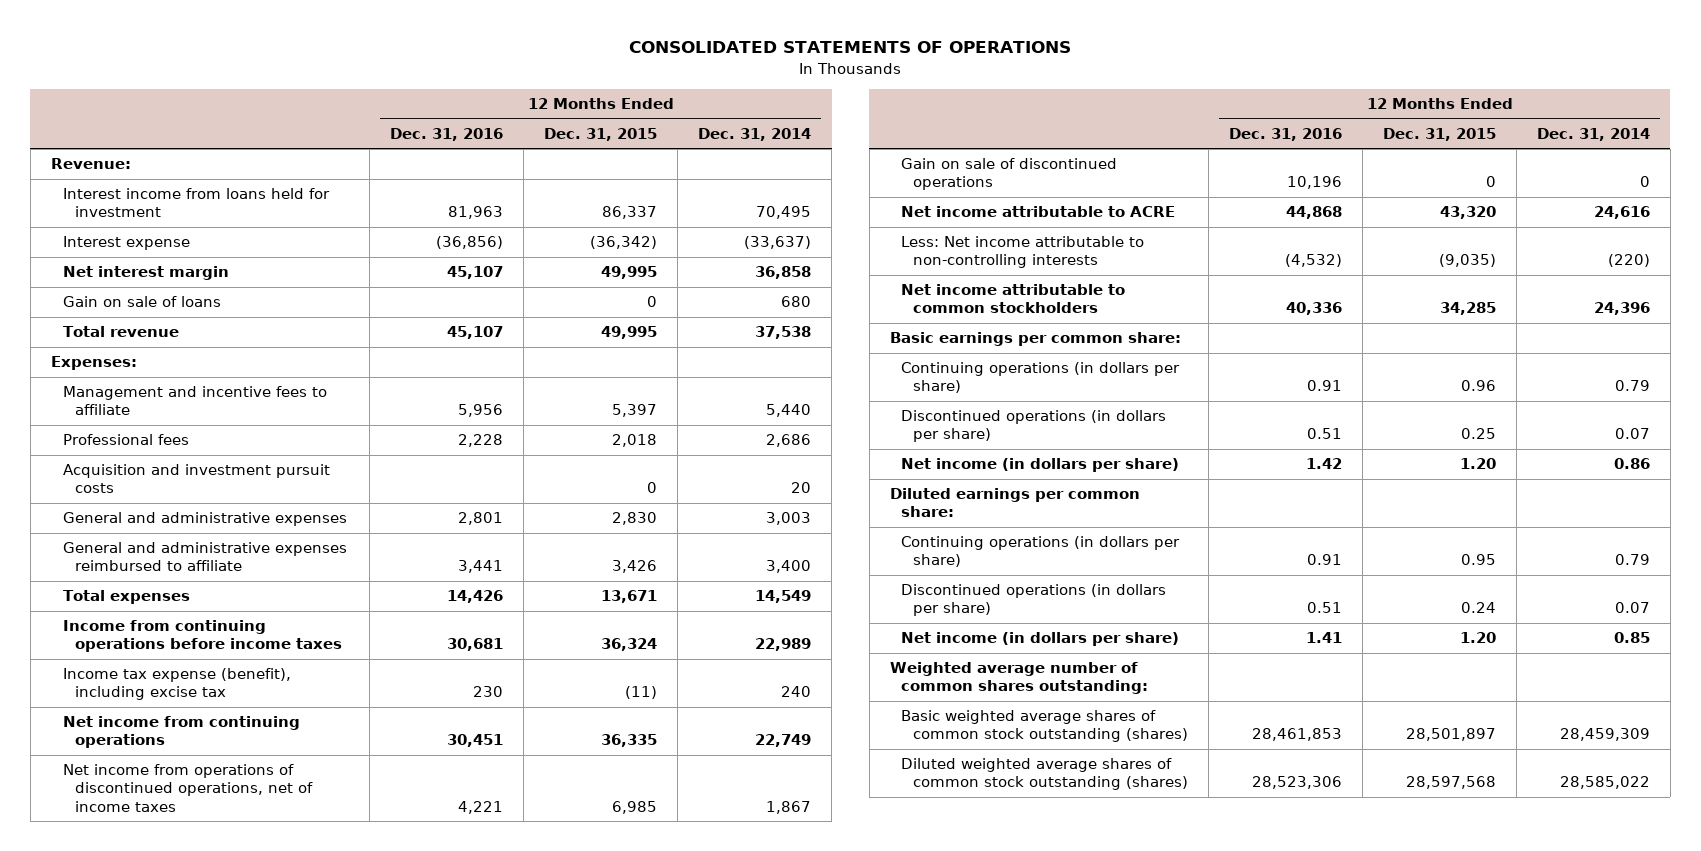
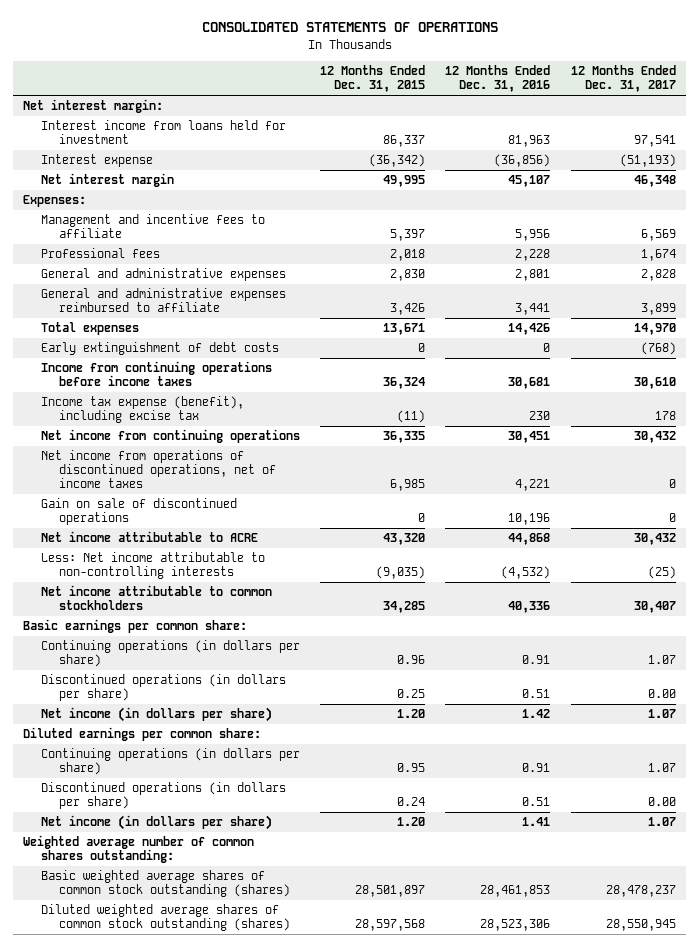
[698,127,812,141] Dec. 31, 2014 -> none
none -> [570,65,676,93] 12 Months Ended Dec. 31, 2017
[50,158,131,170] Revenue: -> [23,99,164,114] Net interest margin:
[62,296,221,308] Gain on sale of loans -> none
[62,326,179,338] Total revenue -> none
[62,464,330,494] Acquisition and investment pursuit costs -> none
none -> [41,342,280,356] Early extinguishment of debt costs

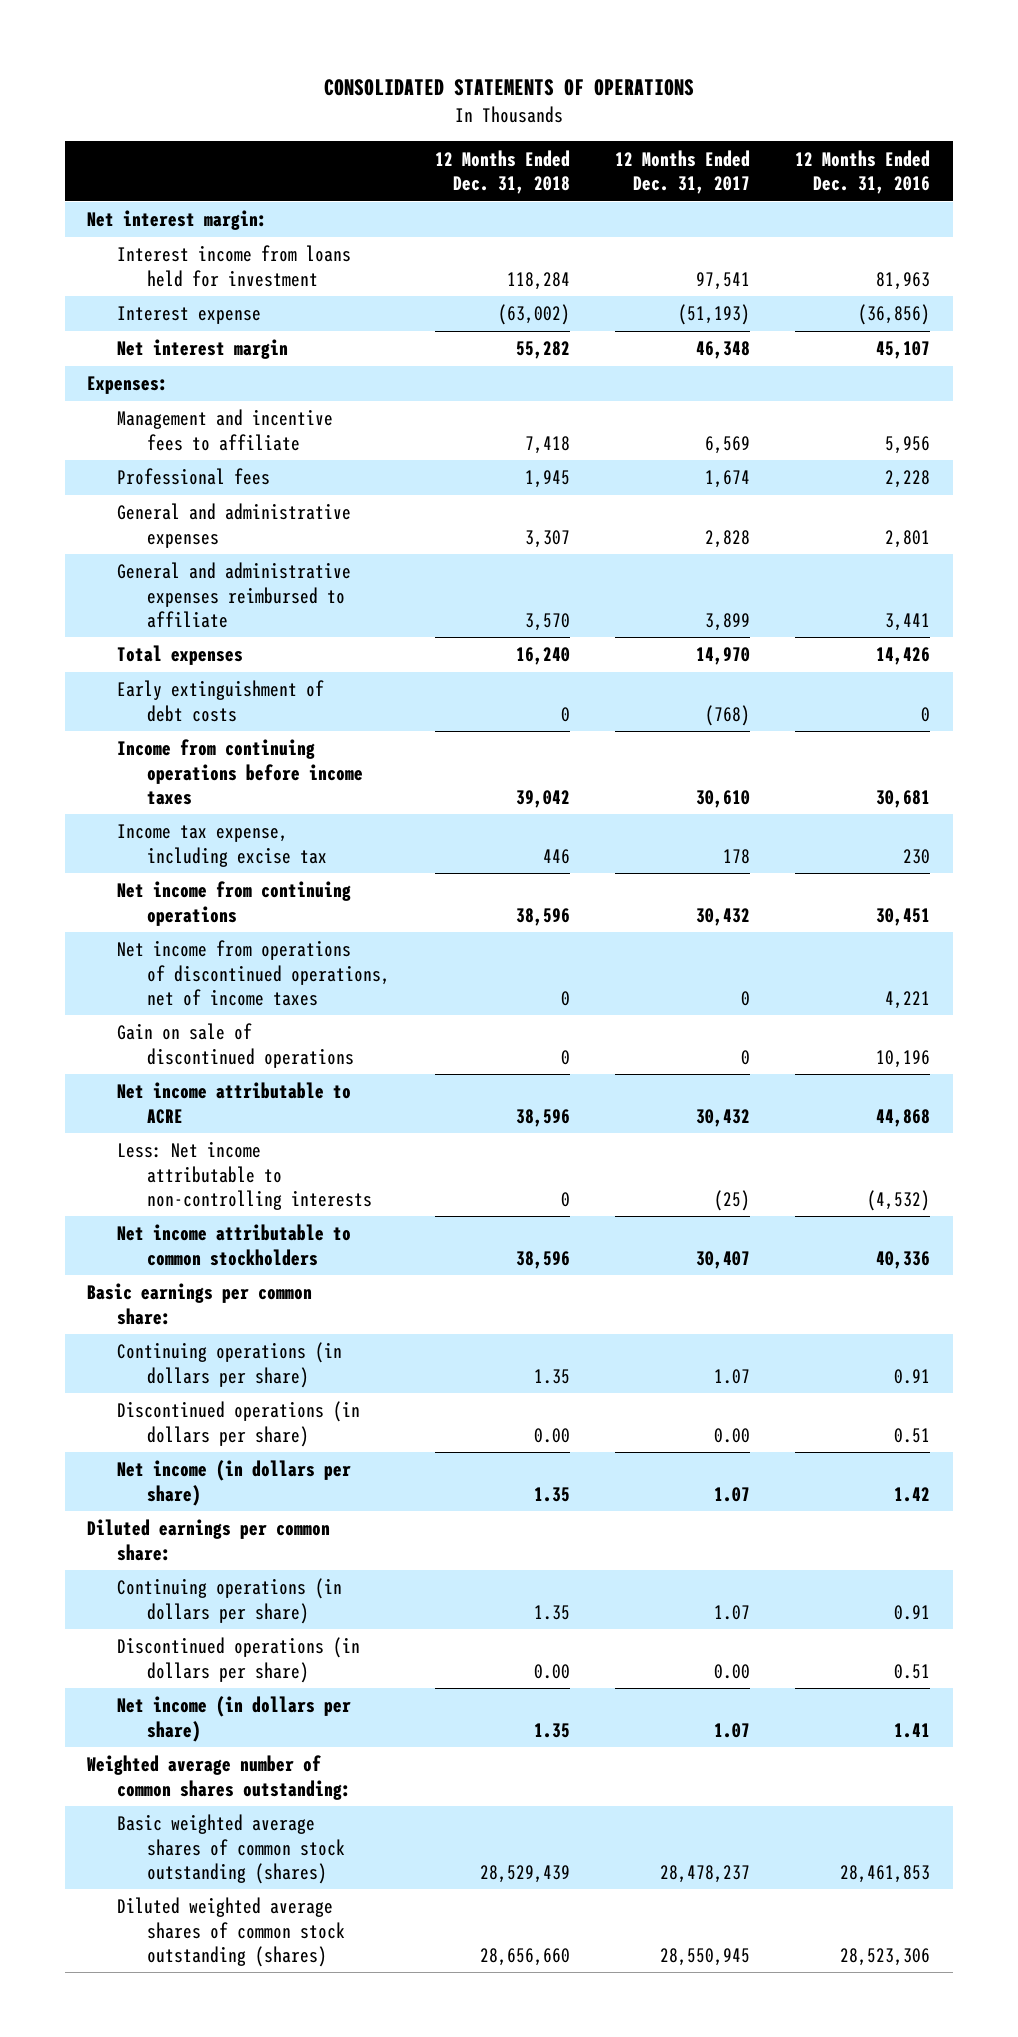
[320,65,426,93] 12 Months Ended Dec. 31, 2015 -> none
none -> [434,149,570,194] 12 Months Ended Dec. 31, 2018
[41,396,245,424] Income tax expense (benefit), including excise tax -> [117,824,327,867] Income tax expense, including excise tax

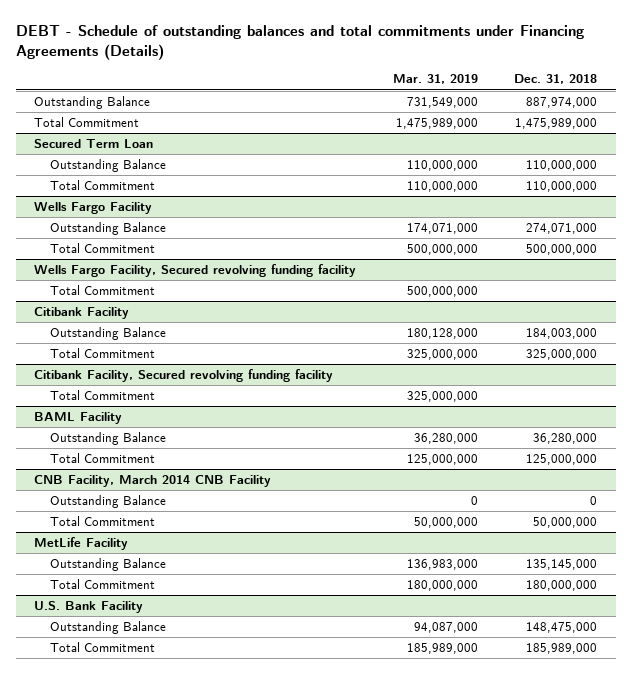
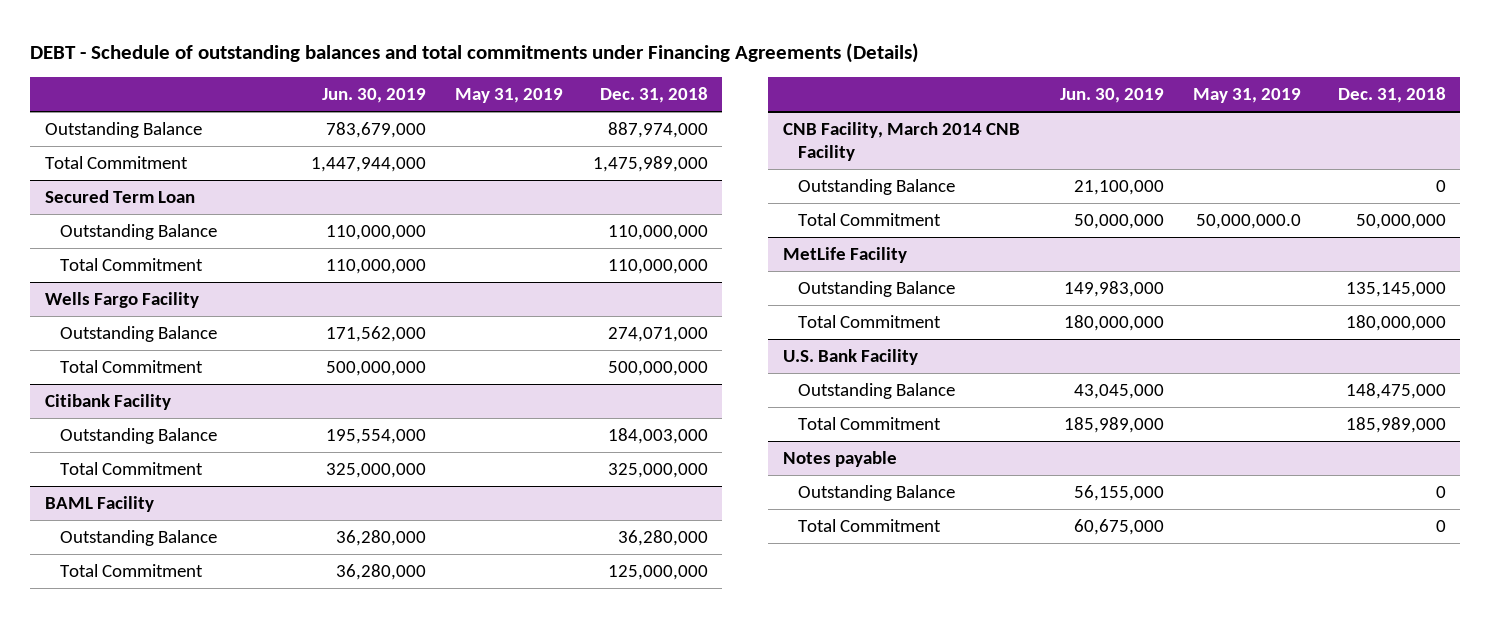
[392,74,478,85] Mar. 31, 2019 -> none
none -> [322,87,427,103] Jun. 30, 2019
none -> [455,87,564,103] May 31, 2019
[34,264,357,278] Wells Fargo Facility, Secured revolving funding facility -> none
[50,285,156,296] Total Commitment -> none
[34,369,334,383] Citibank Facility, Secured revolving funding facility -> none
[50,390,156,401] Total Commitment -> none
none -> [782,451,897,468] Notes payable
none -> [798,485,956,502] Outstanding Balance
none -> [798,519,942,533] Total Commitment

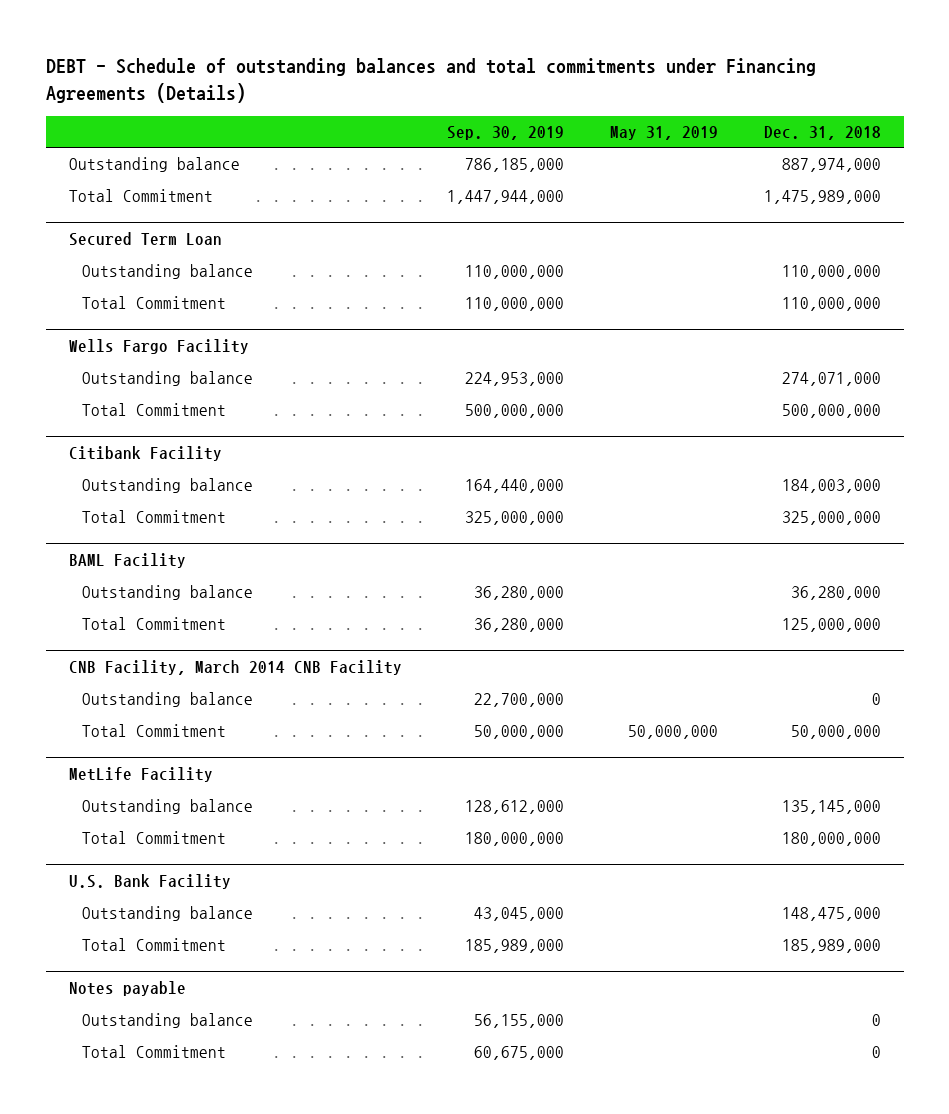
[322,87,427,103] Jun. 30, 2019 -> none
none -> [447,125,565,140] Sep. 30, 2019
[44,122,202,139] Outstanding Balance -> [68,157,240,173] Outstanding balance
[60,224,218,241] Outstanding Balance -> [81,264,253,280] Outstanding balance
[60,326,218,343] Outstanding Balance -> [81,371,253,387] Outstanding balance
[60,428,218,445] Outstanding Balance -> [81,478,253,494] Outstanding balance
[60,530,218,547] Outstanding Balance -> [81,585,253,601] Outstanding balance
[798,179,956,196] Outstanding Balance -> [81,692,253,708] Outstanding balance
[1196,214,1302,230] 50,000,000.0 -> [628,725,719,740] 50,000,000
[798,281,956,298] Outstanding Balance -> [81,799,253,815] Outstanding balance
[798,383,956,400] Outstanding Balance -> [81,906,253,922] Outstanding balance
[798,485,956,502] Outstanding Balance -> [81,1013,253,1029] Outstanding balance

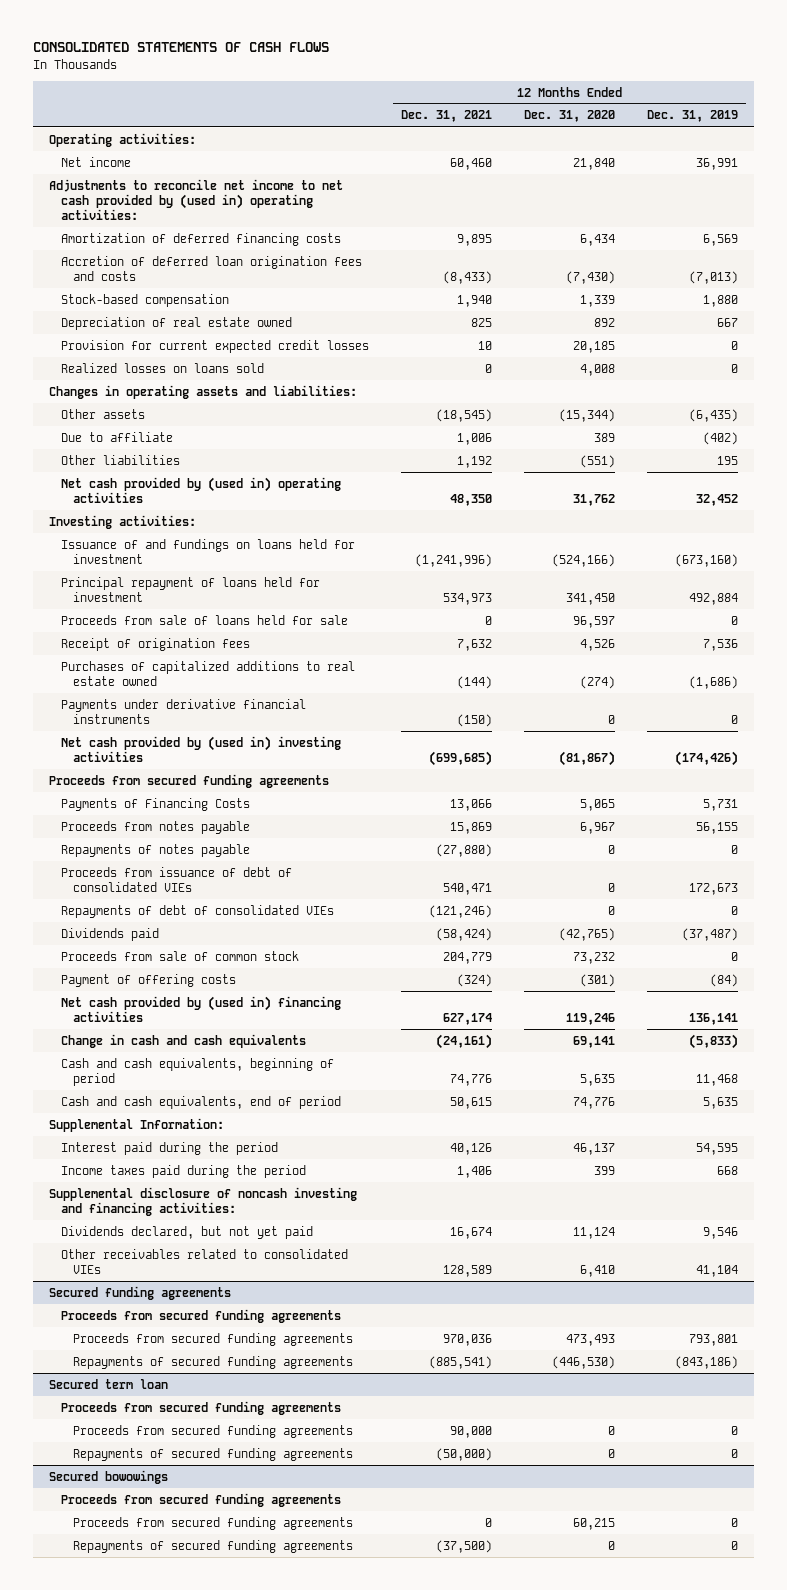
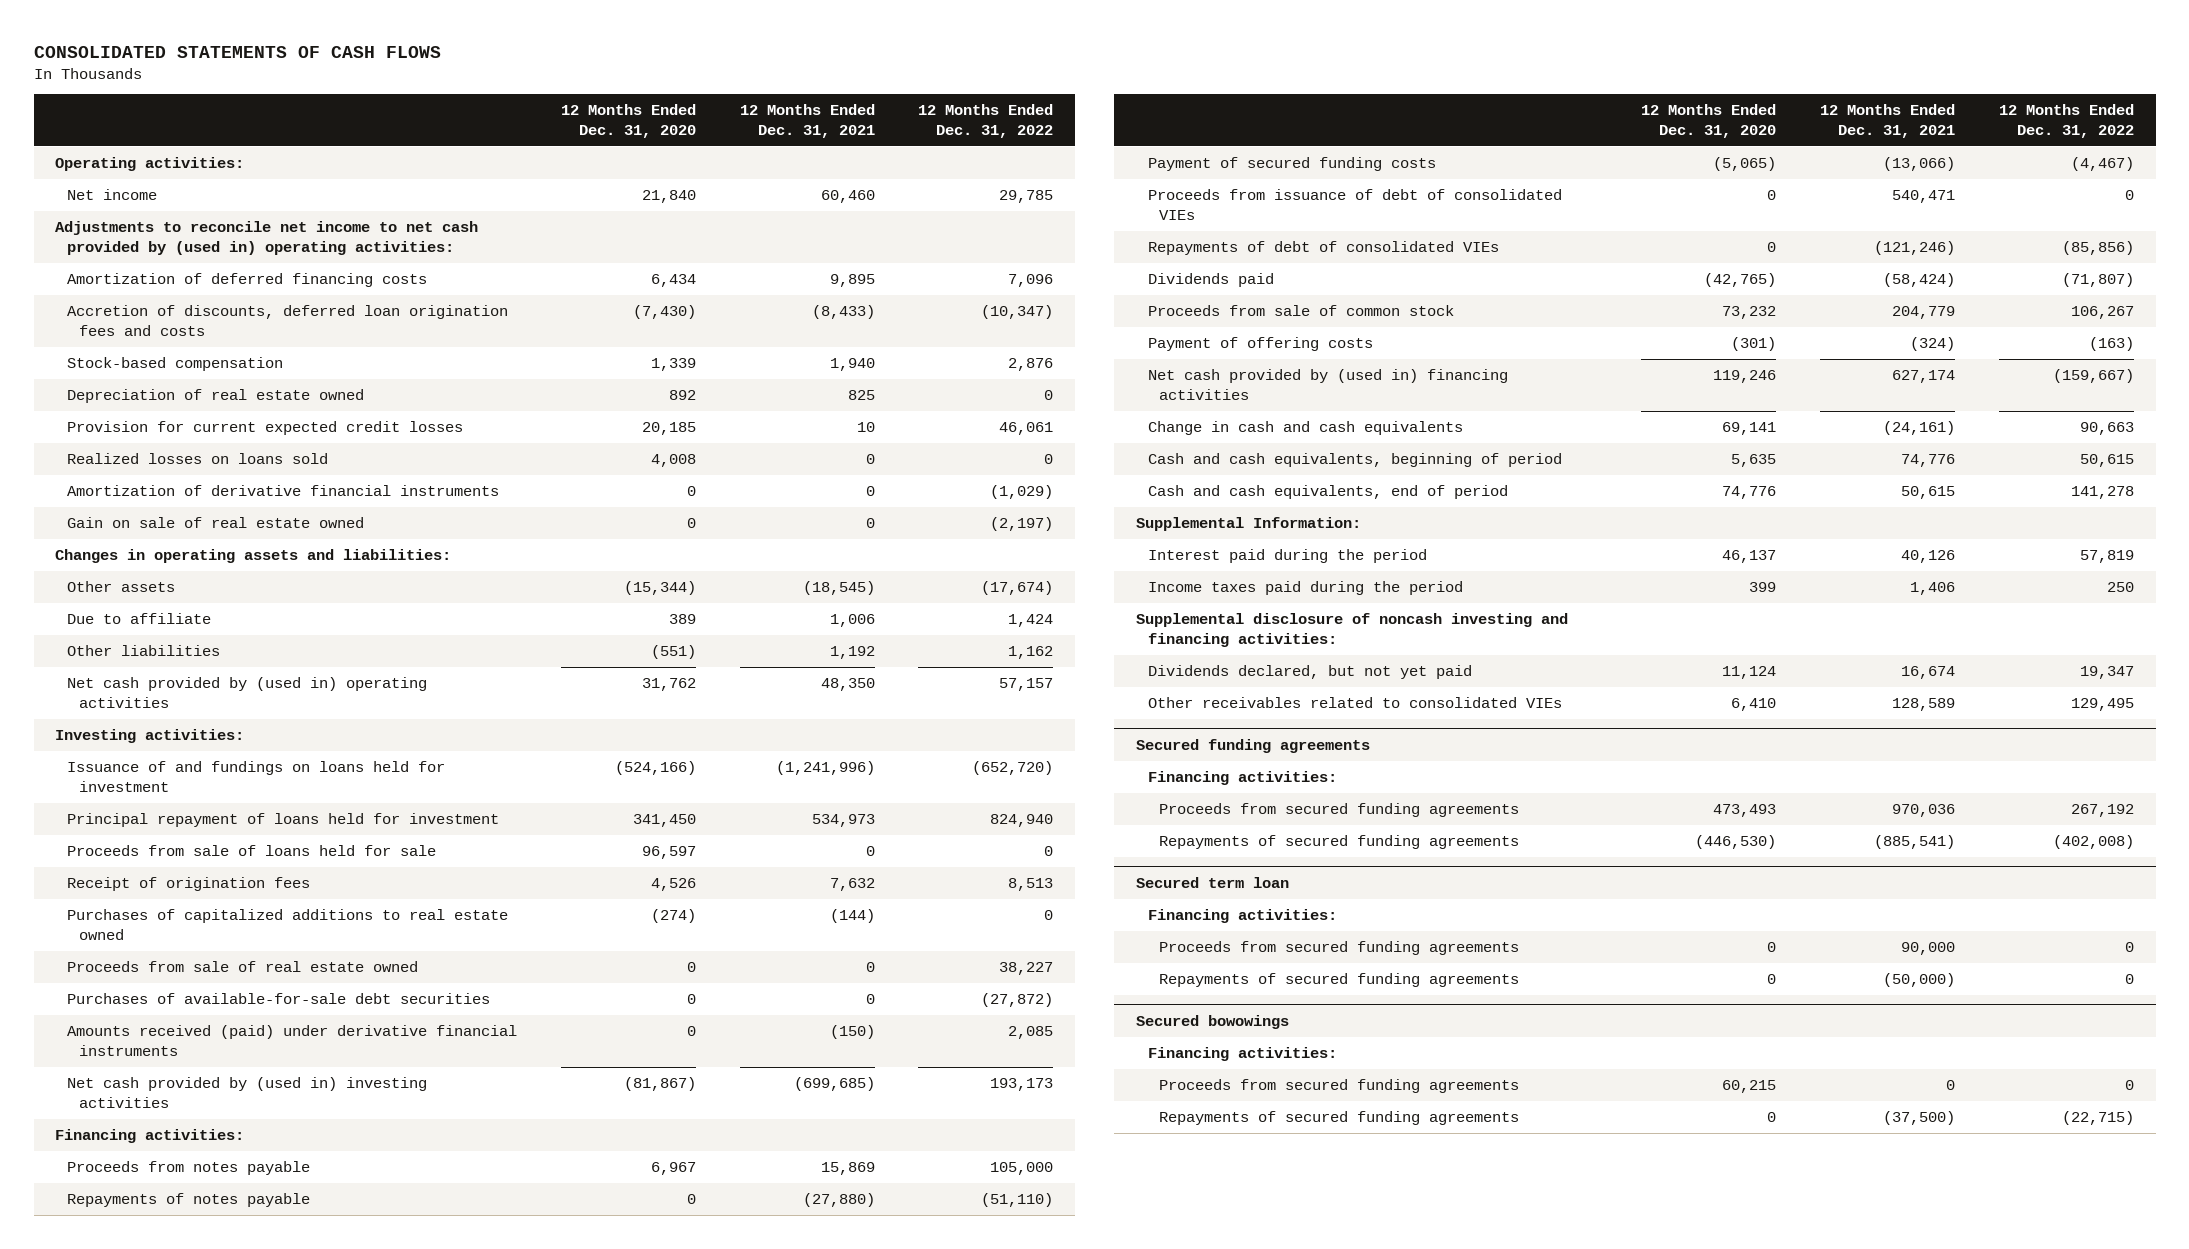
[647,110,739,123] Dec. 31, 2019 -> none
none -> [918,104,1054,138] 12 Months Ended Dec. 31, 2022
[61,255,363,281] Accretion of deferred loan origination fees and costs -> [67,305,509,336] Accretion of discounts, deferred loan origination fees and costs
none -> [67,485,500,497] Amortization of derivative financial instruments
none -> [67,517,365,529] Gain on sale of real estate owned
none -> [67,961,419,973] Proceeds from sale of real estate owned
none -> [67,993,491,1005] Purchases of available-for-sale debt securities
[61,698,307,724] Payments under derivative financial instruments -> [67,1025,518,1056] Amounts received (paid) under derivative financial instruments
[61,797,251,811] Payments of Financing Costs -> none
[49,773,330,788] Proceeds from secured funding agreements -> [55,1129,245,1144] Financing activities:
none -> [1147,157,1436,172] Payment of secured funding costs
[61,1308,342,1323] Proceeds from secured funding agreements -> [1147,771,1337,786] Financing activities:
[61,1400,342,1415] Proceeds from secured funding agreements -> [1147,909,1337,924] Financing activities:
[61,1492,342,1507] Proceeds from secured funding agreements -> [1147,1047,1337,1062] Financing activities:

